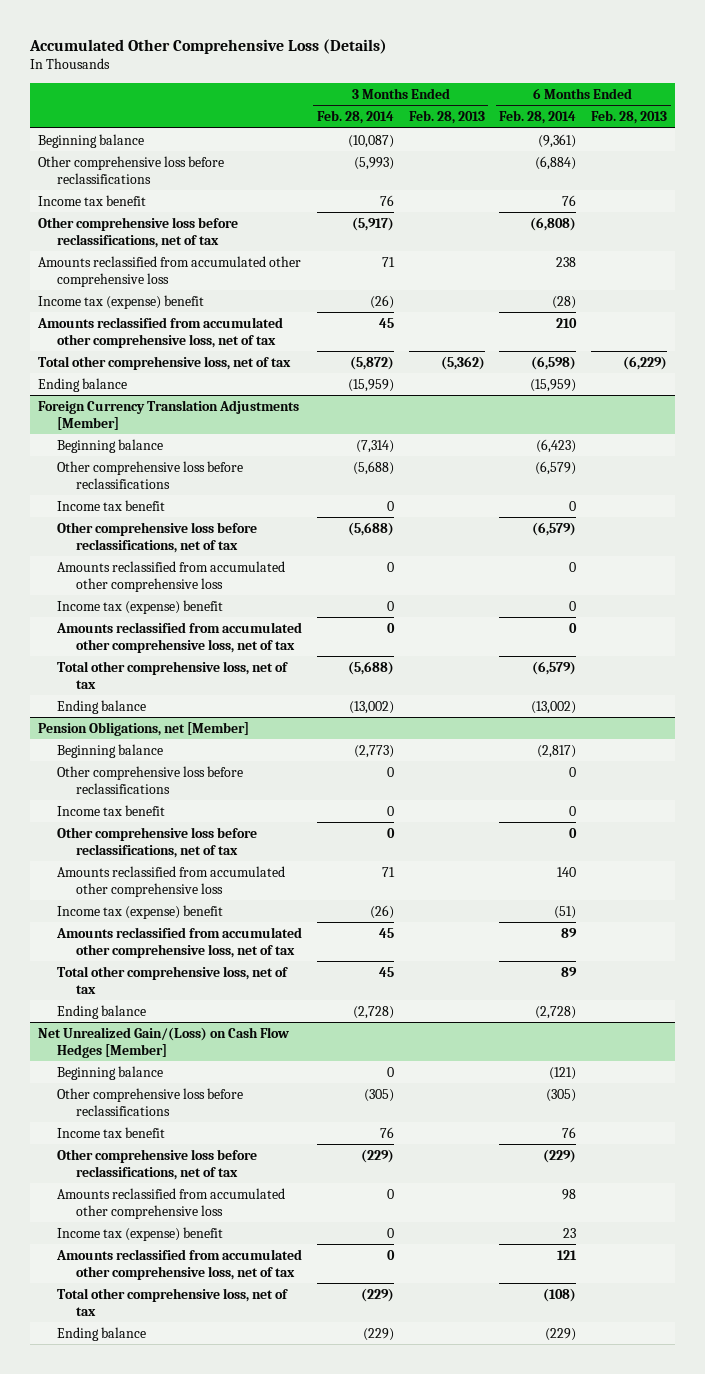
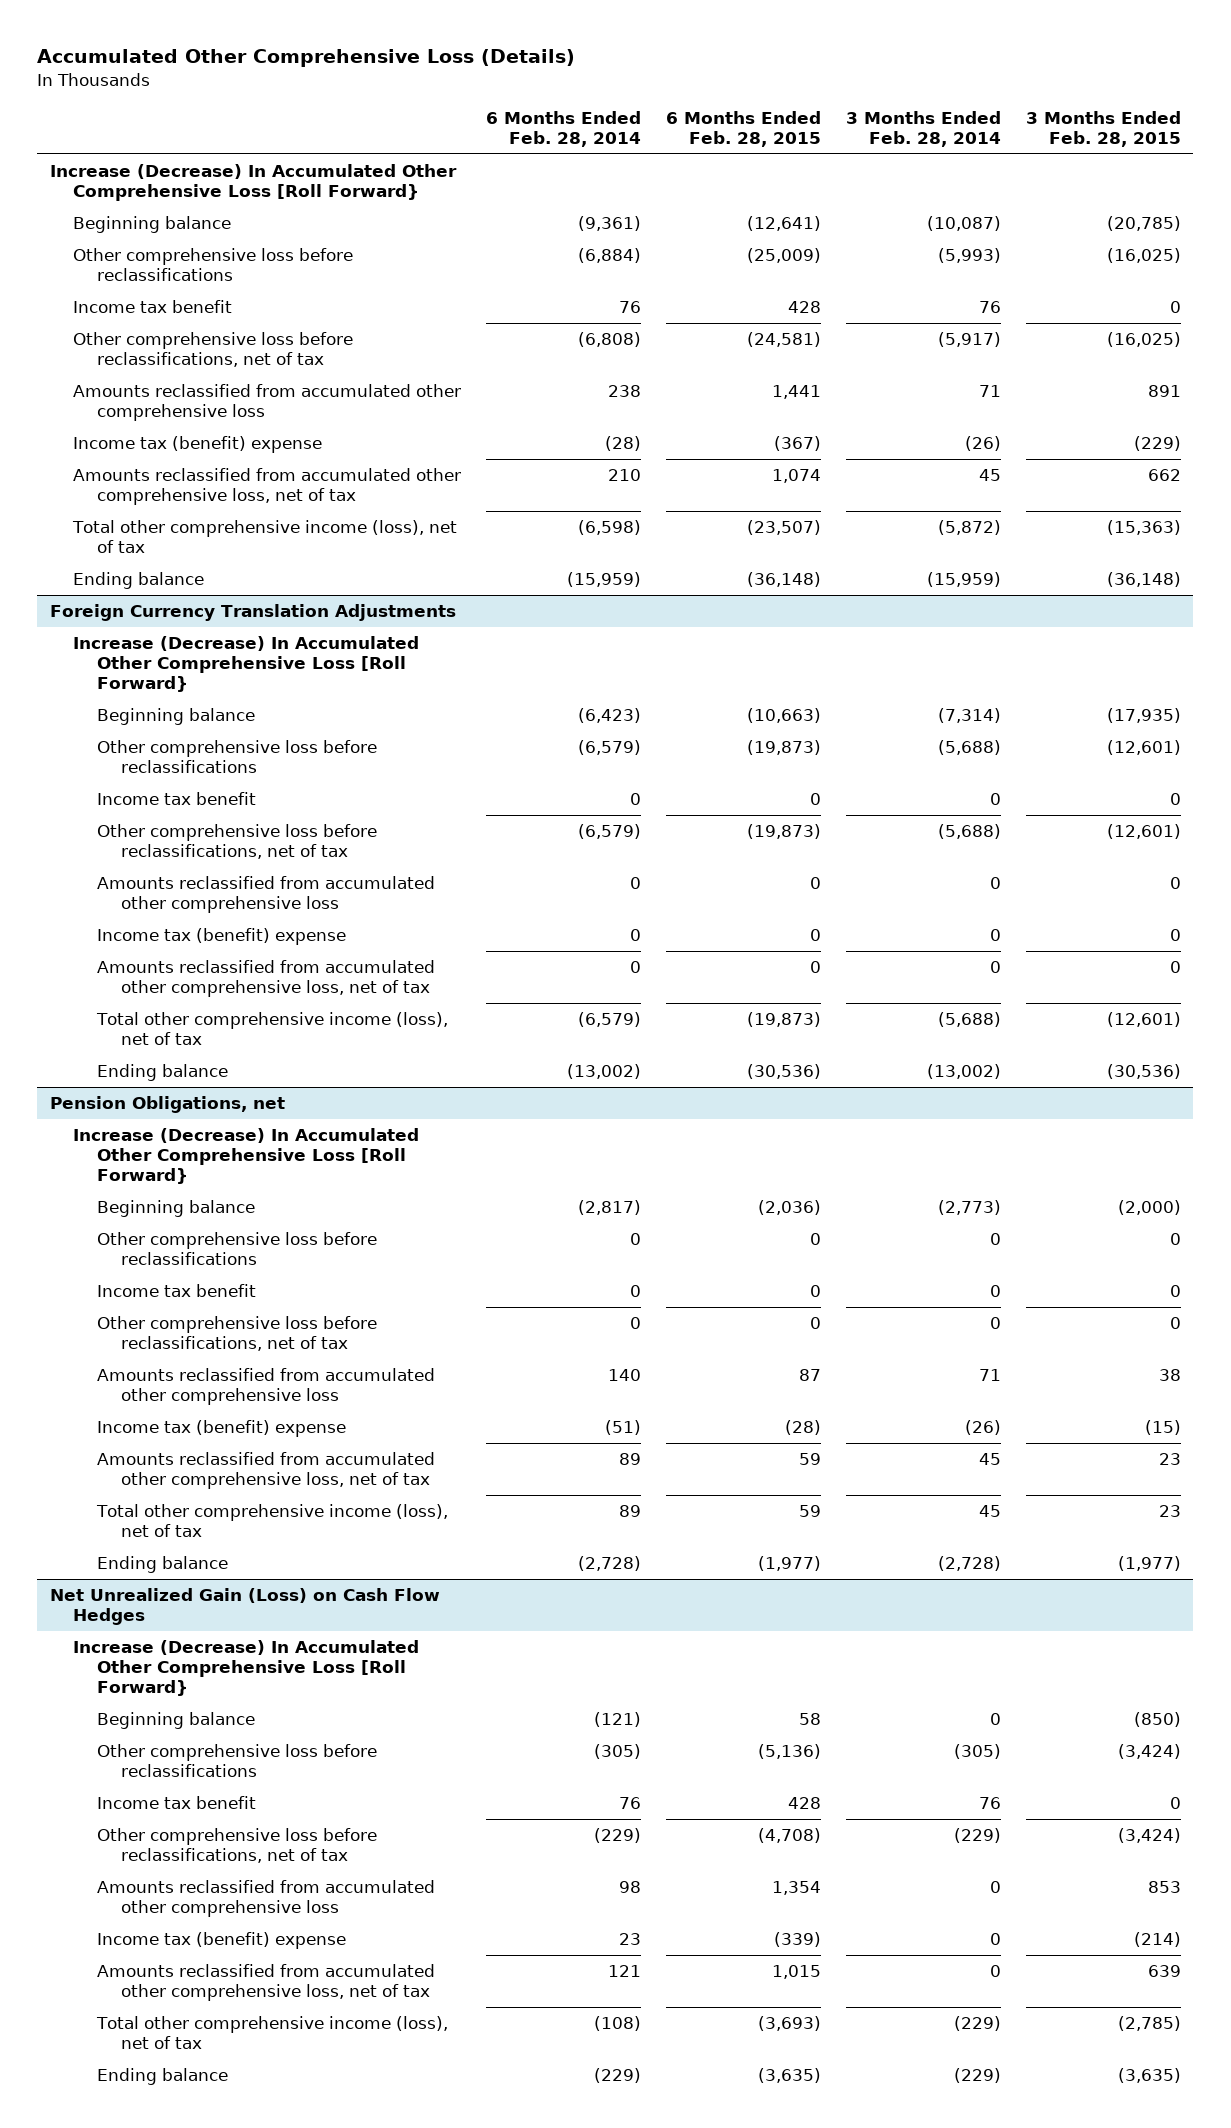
[408,109,485,124] Feb. 28, 2013 -> none
[591,109,668,124] Feb. 28, 2013 -> none
none -> [666,111,822,148] 6 Months Ended Feb. 28, 2015
none -> [1026,111,1182,148] 3 Months Ended Feb. 28, 2015
none -> [49,163,457,201] Increase (Decrease) In Accumulated Other Comprehensive Loss [Roll Forward}
[37,294,204,309] Income tax (expense) benefit -> [73,435,323,453] Income tax (benefit) expense
[37,355,291,370] Total other comprehensive loss, net of tax -> [72,519,458,553] Total other comprehensive income (loss), net of tax
[37,399,299,430] Foreign Currency Translation Adjustments [Member] -> [49,603,456,621] Foreign Currency Translation Adjustments
none -> [73,635,420,692] Increase (Decrease) In Accumulated Other Comprehensive Loss [Roll Forward}
[57,599,224,614] Income tax (expense) benefit -> [97,927,347,945] Income tax (benefit) expense
[57,660,289,689] Total other comprehensive loss, net of tax -> [96,1011,449,1045] Total other comprehensive income (loss), net of tax
[37,721,249,736] Pension Obligations, net [Member] -> [49,1095,285,1113] Pension Obligations, net
none -> [73,1127,420,1184] Increase (Decrease) In Accumulated Other Comprehensive Loss [Roll Forward}
[57,904,224,919] Income tax (expense) benefit -> [97,1419,347,1437] Income tax (benefit) expense
[57,965,289,994] Total other comprehensive loss, net of tax -> [96,1503,449,1537] Total other comprehensive income (loss), net of tax
[37,1026,289,1058] Net Unrealized Gain/(Loss) on Cash Flow Hedges [Member] -> [49,1587,440,1625] Net Unrealized Gain (Loss) on Cash Flow Hedges
none -> [73,1639,420,1696] Increase (Decrease) In Accumulated Other Comprehensive Loss [Roll Forward}
[57,1226,224,1241] Income tax (expense) benefit -> [97,1931,347,1949] Income tax (benefit) expense
[57,1287,289,1316] Total other comprehensive loss, net of tax -> [96,2015,449,2049] Total other comprehensive income (loss), net of tax

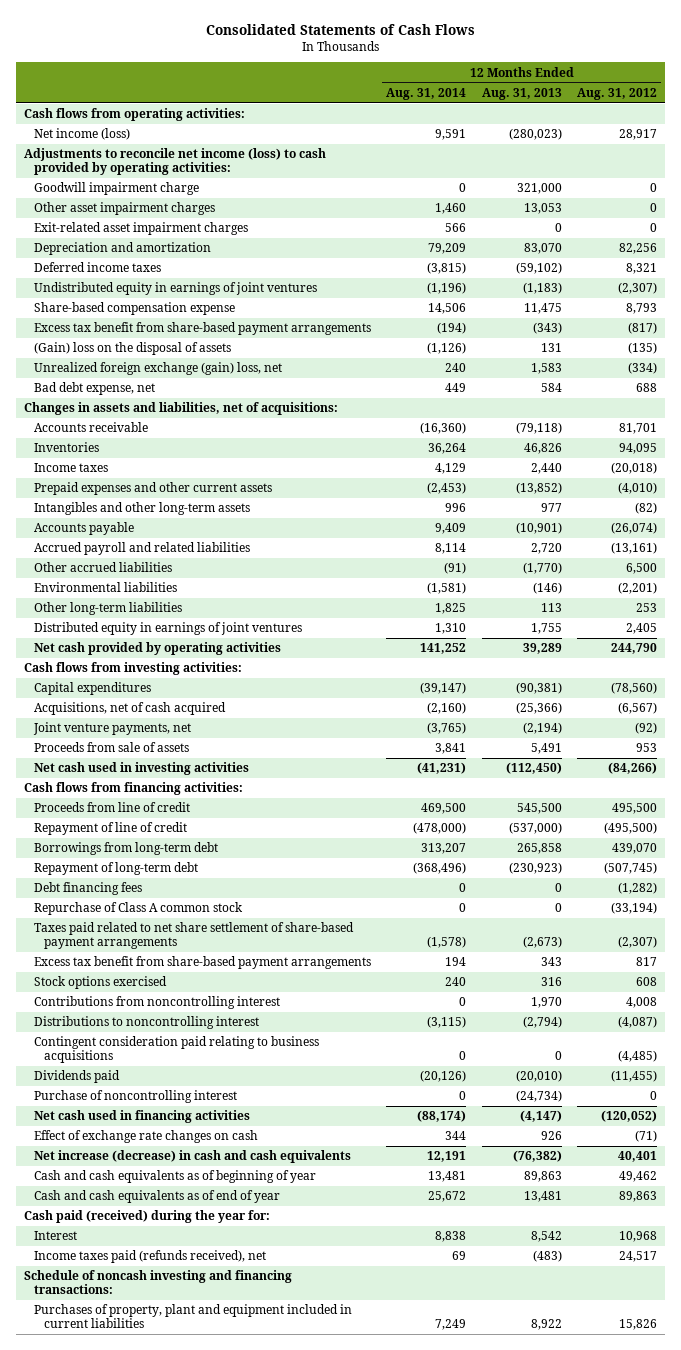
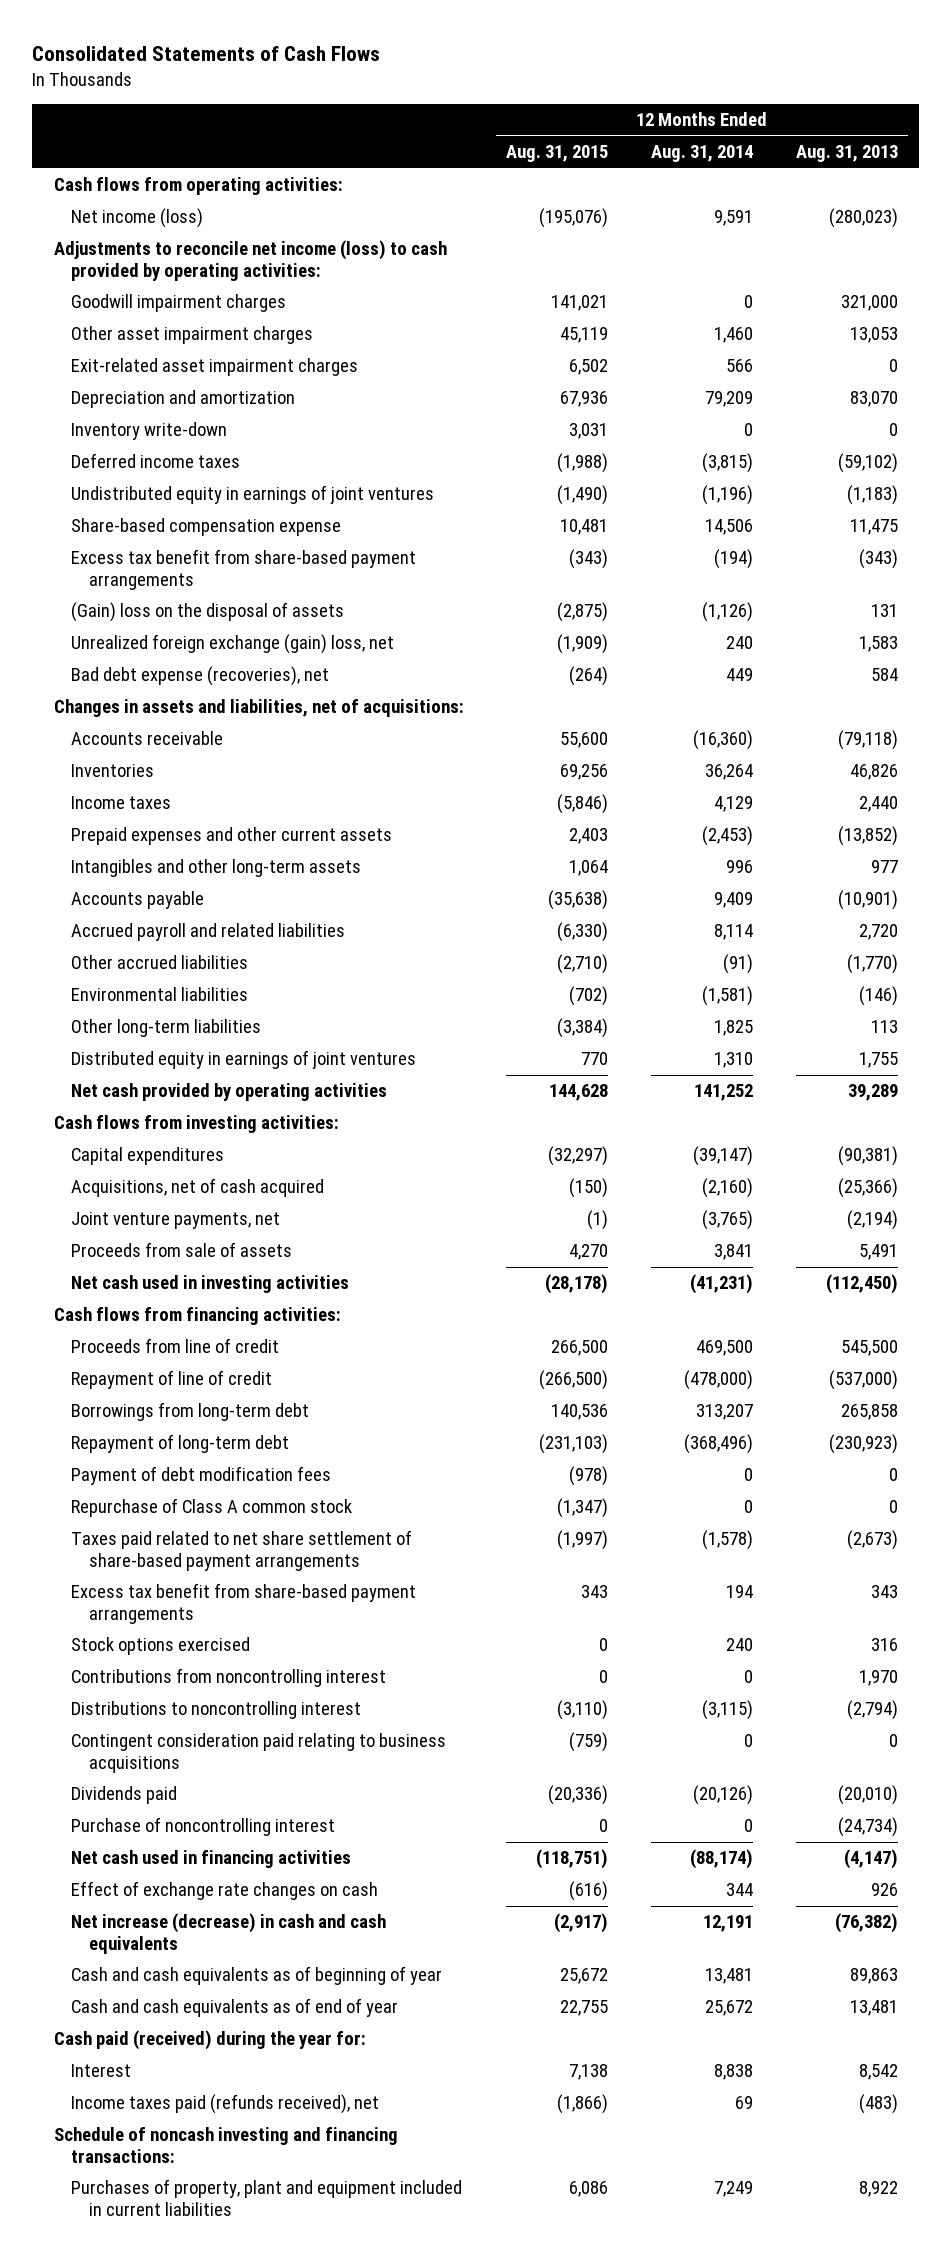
[577,87,658,100] Aug. 31, 2012 -> none
none -> [506,145,609,163] Aug. 31, 2015
[33,182,199,196] Goodwill impairment charge -> [71,294,287,313] Goodwill impairment charges
none -> [71,422,228,441] Inventory write-down
[33,382,155,396] Bad debt expense, net -> [71,666,330,687] Bad debt expense (recoveries), net
[33,882,142,896] Debt financing fees -> [71,1466,332,1486] Payment of debt modification fees

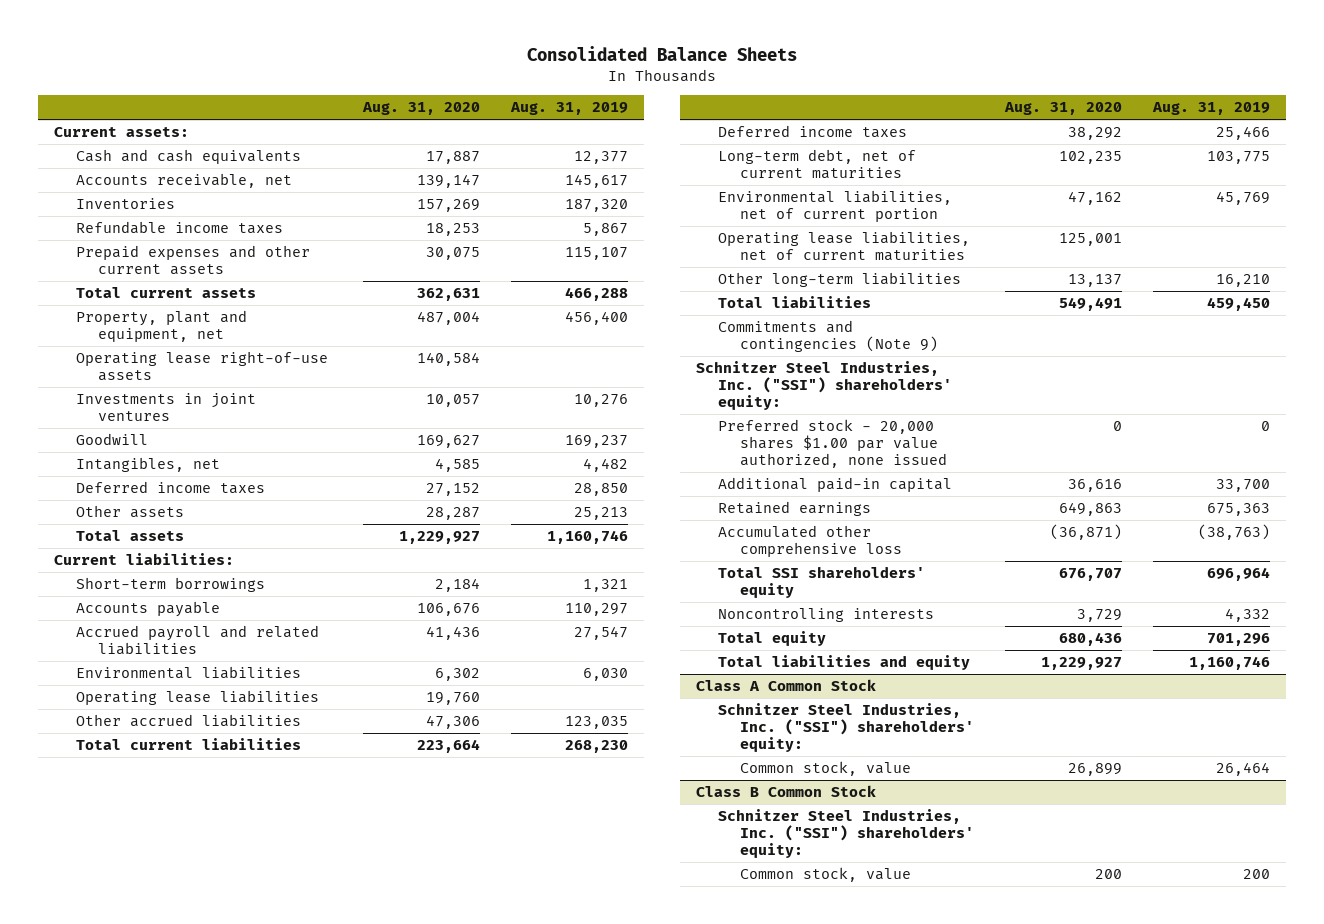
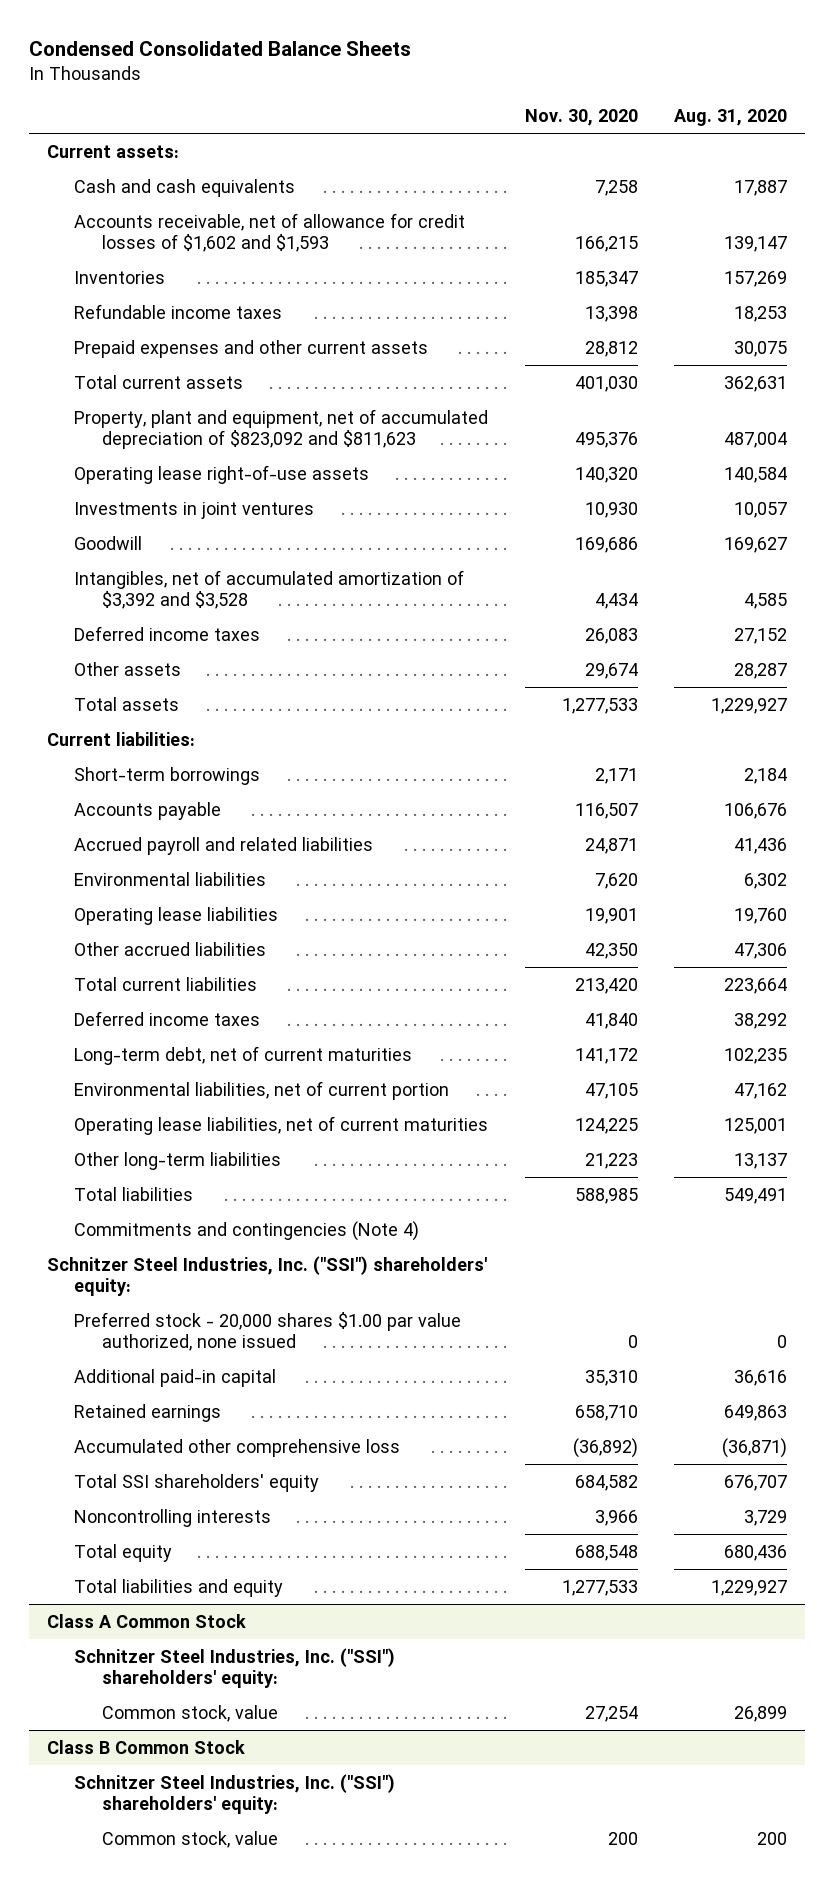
[526,45,797,61] Consolidated Balance Sheets -> [28,41,411,57] Condensed Consolidated Balance Sheets
[510,102,629,116] Aug. 31, 2019 -> none
none -> [524,108,638,126] Nov. 30, 2020
[75,173,292,189] Accounts receivable, net -> [74,212,466,252] Accounts receivable, net of allowance for credit losses of $1,602 and $1,593
[75,310,247,342] Property, plant and equipment, net -> [74,408,489,449] Property, plant and equipment, net of accumulated depreciation of $823,092 and $811,623
[75,457,220,473] Intangibles, net -> [74,569,465,609] Intangibles, net of accumulated amortization of $3,392 and $3,528
[717,320,939,352] Commitments and contingencies (Note 9) -> [74,1220,420,1241] Commitments and contingencies (Note 4)

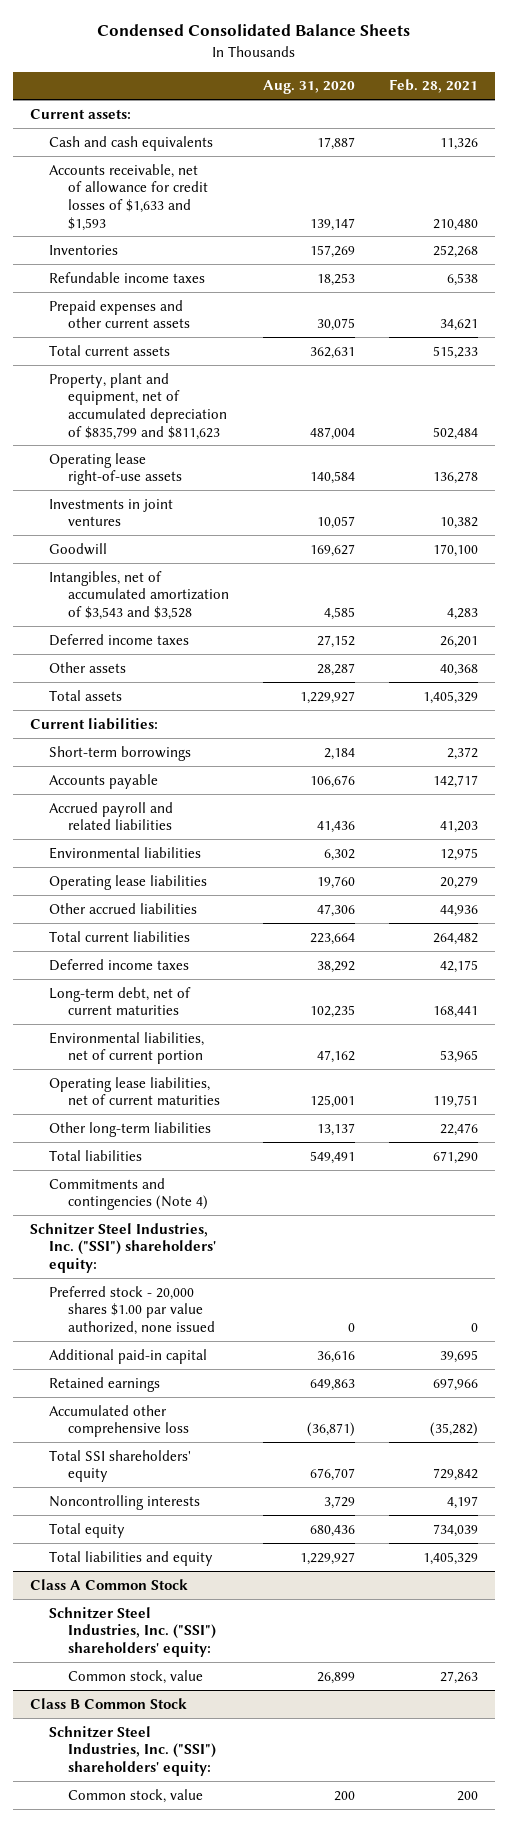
[524,108,638,126] Nov. 30, 2020 -> none
none -> [389,79,479,94] Feb. 28, 2021
[74,212,466,252] Accounts receivable, net of allowance for credit losses of $1,602 and $1,593 -> [49,163,209,231] Accounts receivable, net of allowance for credit losses of $1,633 and $1,593
[74,408,489,449] Property, plant and equipment, net of accumulated depreciation of $823,092 and $811,623 -> [49,372,228,440] Property, plant and equipment, net of accumulated depreciation of $835,799 and $811,623
[74,569,465,609] Intangibles, net of accumulated amortization of $3,392 and $3,528 -> [49,570,230,620] Intangibles, net of accumulated amortization of $3,543 and $3,528

